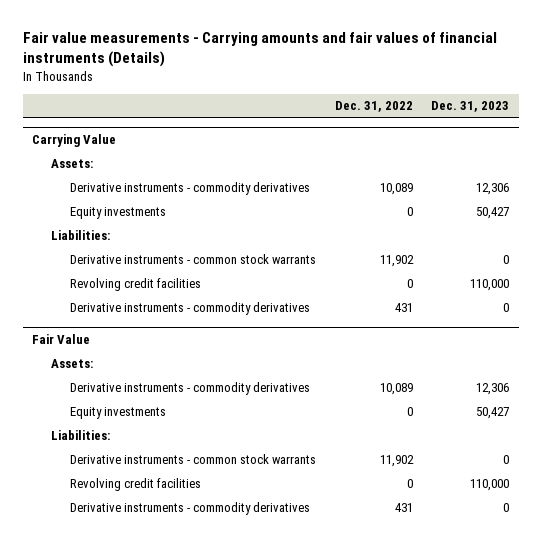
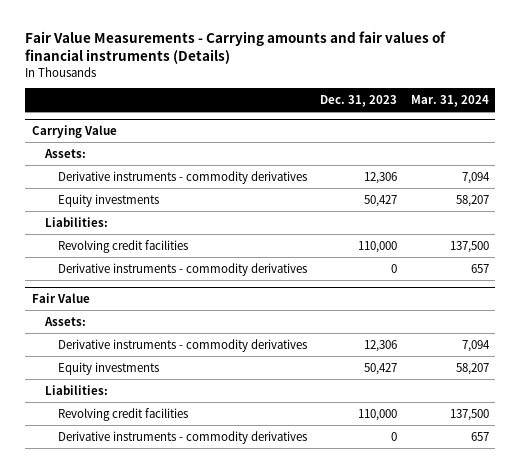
[23,32,498,68] Fair value measurements - Carrying amounts and fair values of financial instruments (Details) -> [25,31,447,64] Fair Value Measurements - Carrying amounts and fair values of financial instruments (Details)
[334,101,413,113] Dec. 31, 2022 -> none
none -> [410,94,489,107] Mar. 31, 2024
[70,253,317,264] Derivative instruments - common stock warrants -> none
[70,453,317,464] Derivative instruments - common stock warrants -> none

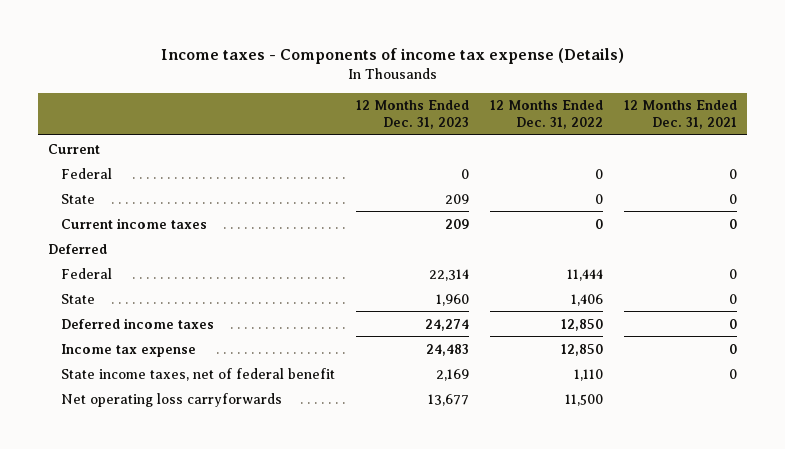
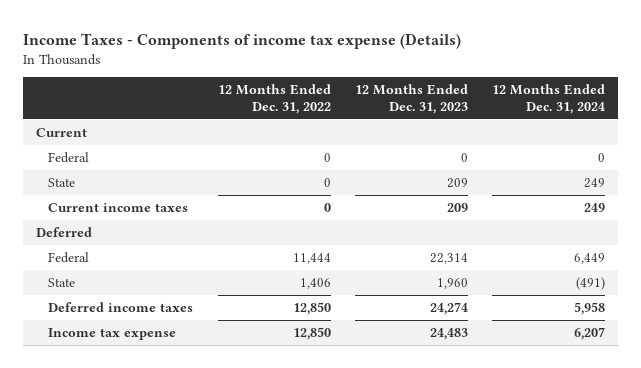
[160,47,624,64] Income taxes - Components of income tax expense (Details) -> [23,32,462,49] Income Taxes - Components of income tax expense (Details)
[623,100,737,130] 12 Months Ended Dec. 31, 2021 -> none
none -> [492,84,606,114] 12 Months Ended Dec. 31, 2024
[60,367,335,381] State income taxes, net of federal benefit -> none
[60,392,282,407] Net operating loss carryforwards -> none

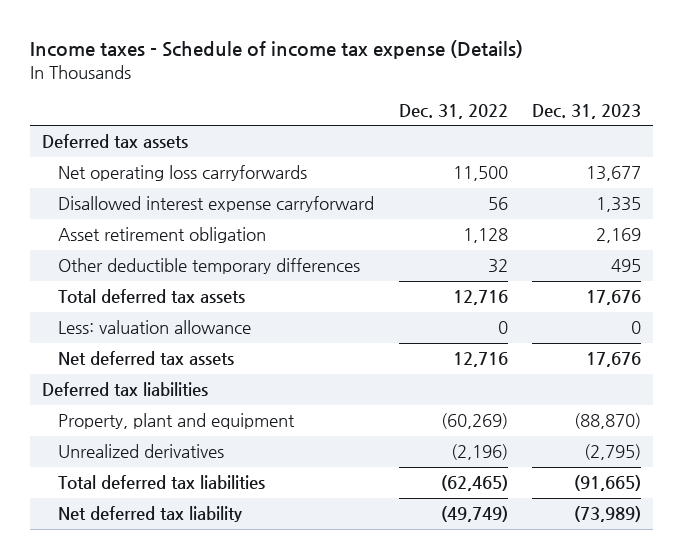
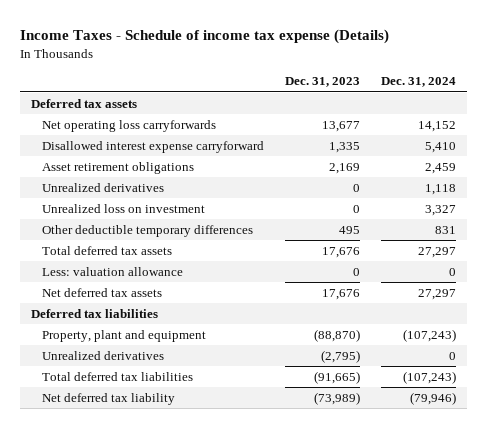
[29,40,523,60] Income taxes - Schedule of income tax expense (Details) -> [20,29,390,45] Income Taxes - Schedule of income tax expense (Details)
[398,103,508,119] Dec. 31, 2022 -> none
none -> [381,77,457,88] Dec. 31, 2024
[58,227,267,244] Asset retirement obligation -> [42,161,195,174] Asset retirement obligations
none -> [42,182,165,192] Unrealized derivatives
none -> [42,203,206,213] Unrealized loss on investment

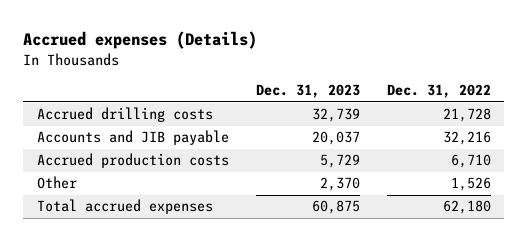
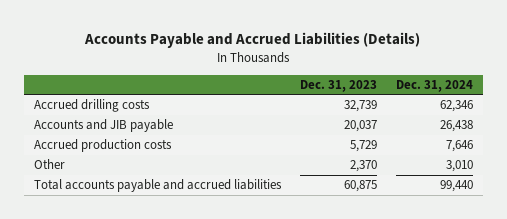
[22,31,257,50] Accrued expenses (Details) -> [84,32,421,49] Accounts Payable and Accrued Liabilities (Details)
[386,84,491,99] Dec. 31, 2022 -> none
none -> [396,79,474,92] Dec. 31, 2024
[36,199,213,215] Total accrued expenses -> [33,179,282,193] Total accounts payable and accrued liabilities

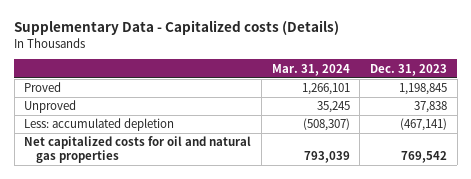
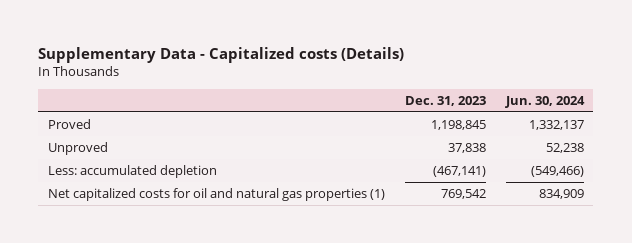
[271,63,350,76] Mar. 31, 2024 -> none
none -> [504,95,585,108] Jun. 30, 2024
[24,136,252,164] Net capitalized costs for oil and natural gas properties -> [48,187,386,201] Net capitalized costs for oil and natural gas properties (1)

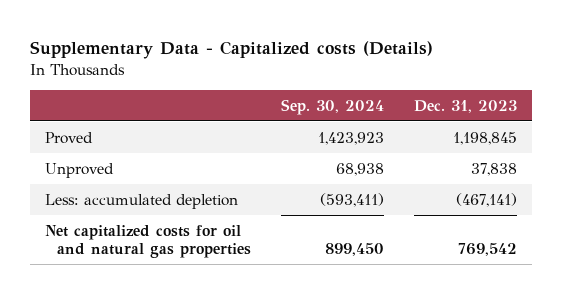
[504,95,585,108] Jun. 30, 2024 -> none
none -> [280,98,384,115] Sep. 30, 2024
[48,187,386,201] Net capitalized costs for oil and natural gas properties (1) -> [44,224,251,259] Net capitalized costs for oil and natural gas properties

